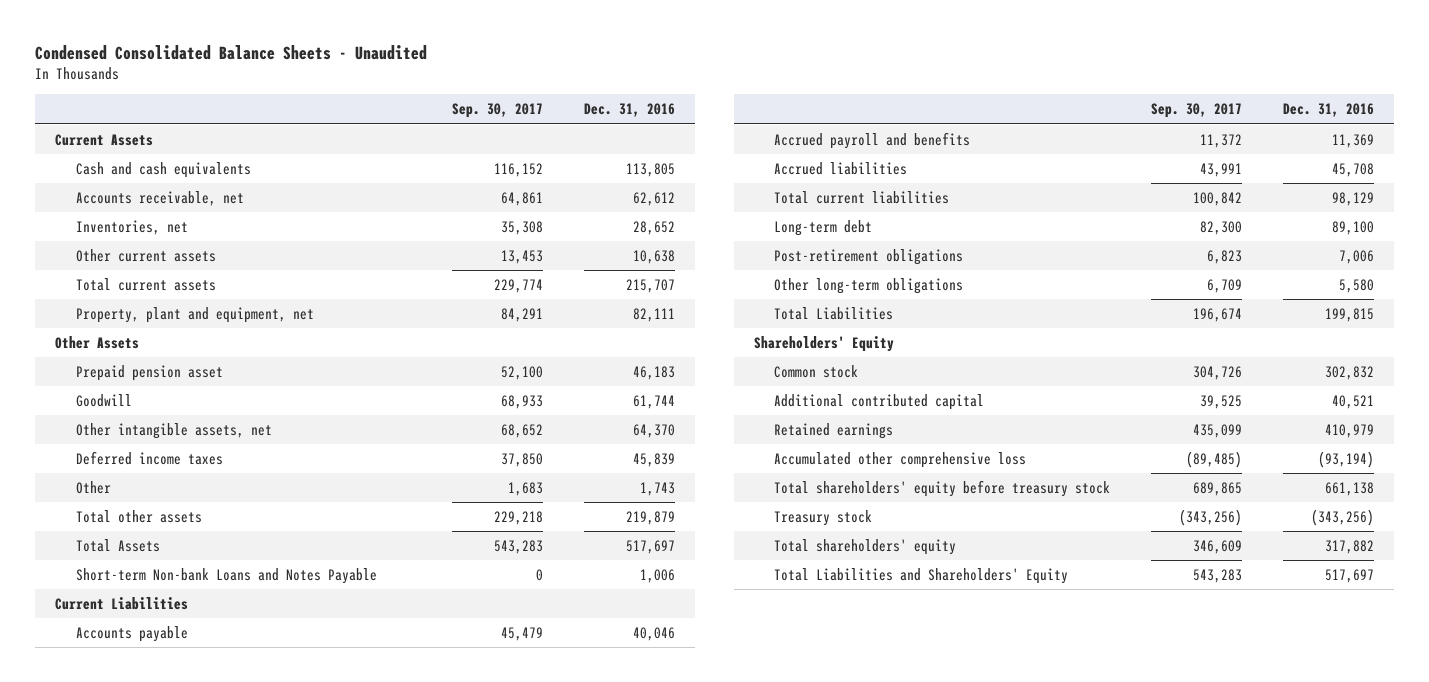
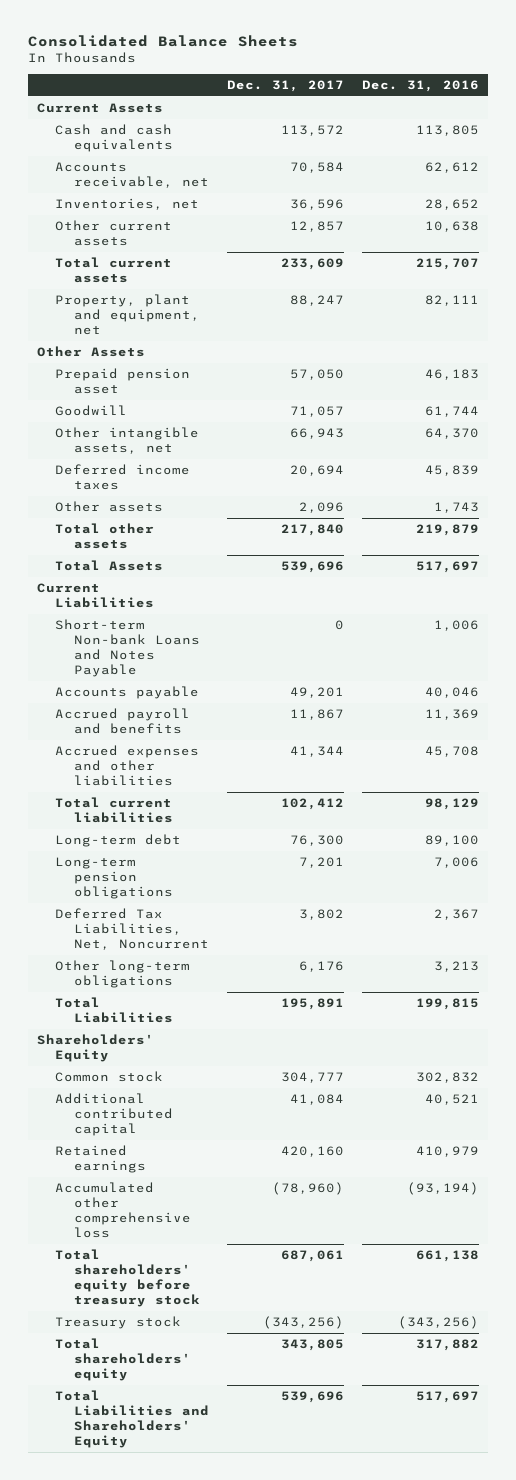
[34,44,427,60] Condensed Consolidated Balance Sheets - Unaudited -> [27,34,298,47] Consolidated Balance Sheets
[452,103,544,119] Sep. 30, 2017 -> none
none -> [227,79,345,92] Dec. 31, 2017
[75,481,111,495] Other -> [55,501,164,513] Other assets
[75,568,377,585] Short-term Non-bank Loans and Notes Payable -> [55,619,201,677] Short-term Non-bank Loans and Notes Payable
[774,162,908,176] Accrued liabilities -> [55,745,200,786] Accrued expenses and other liabilities
[774,249,964,266] Post-retirement obligations -> [55,857,174,899] Long-term pension obligations
none -> [55,908,210,950] Deferred Tax Liabilities, Net, Noncurrent
[1338,279,1374,294] 5,580 -> [434,961,480,973] 3,213

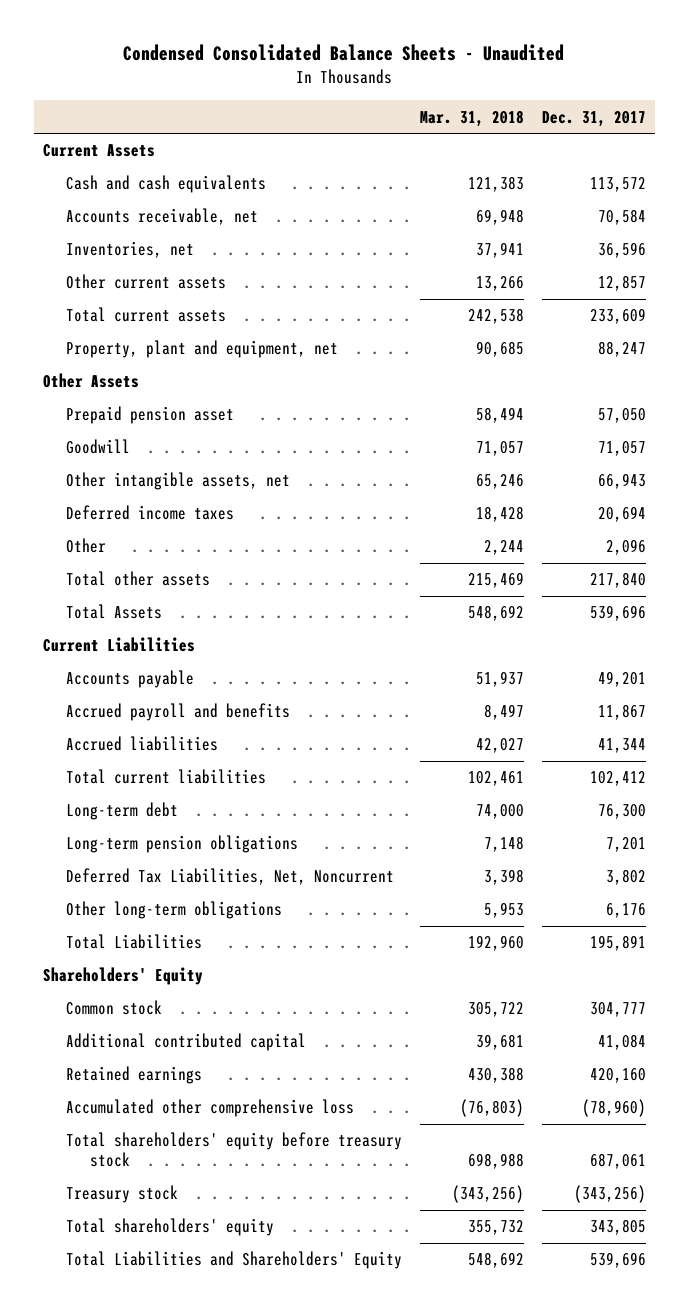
[27,34,298,47] Consolidated Balance Sheets -> [123,44,565,62] Condensed Consolidated Balance Sheets - Unaudited
[362,79,480,92] Dec. 31, 2016 -> none
none -> [420,109,525,127] Mar. 31, 2018
[55,501,164,513] Other assets -> [66,538,107,554] Other
[55,619,201,677] Short-term Non-bank Loans and Notes Payable -> none
[55,745,200,786] Accrued expenses and other liabilities -> [66,736,219,752] Accrued liabilities

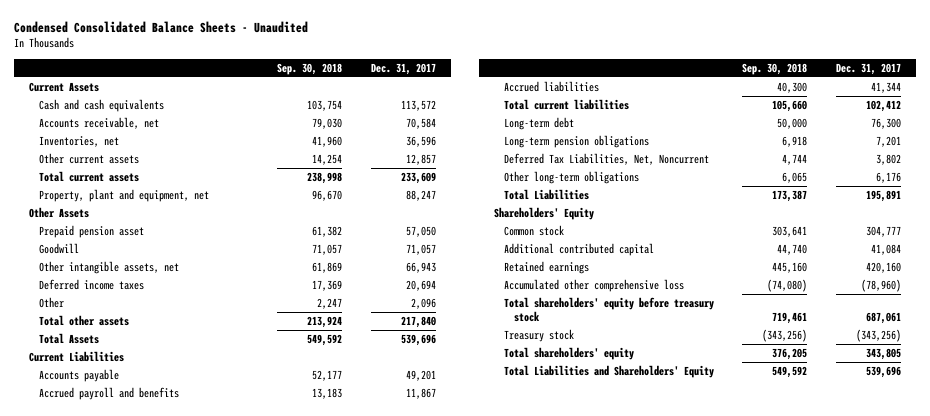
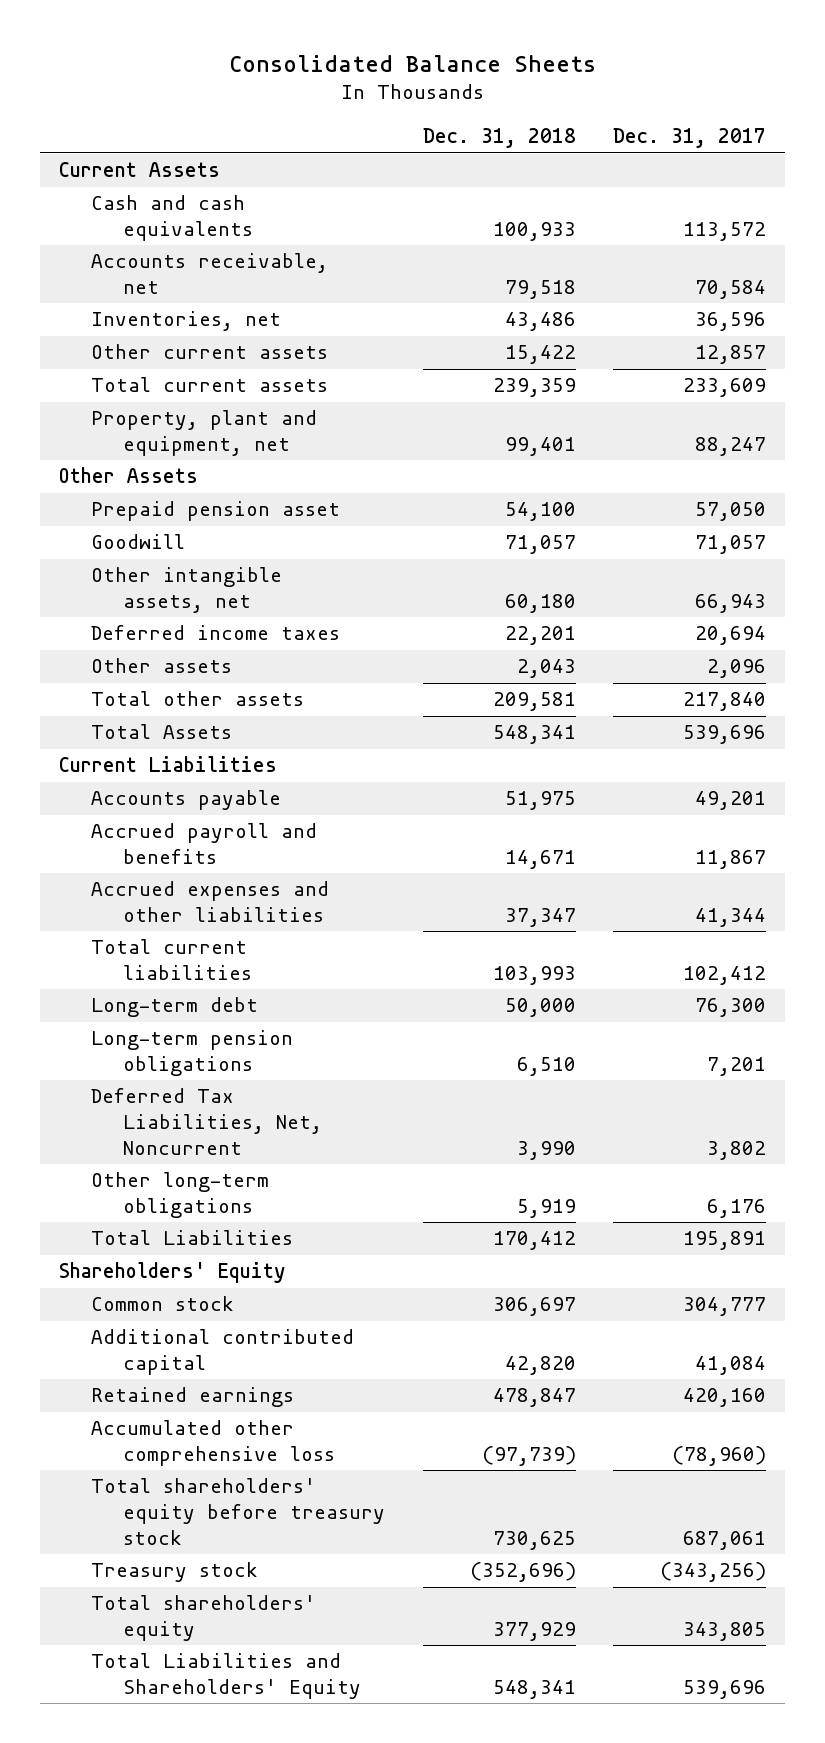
[14,20,309,33] Condensed Consolidated Balance Sheets - Unaudited -> [228,54,596,72] Consolidated Balance Sheets
[277,62,343,75] Sep. 30, 2018 -> none
none -> [422,128,576,149] Dec. 31, 2018
[38,296,64,308] Other -> [90,658,232,674] Other assets
[503,80,599,92] Accrued liabilities -> [90,881,329,923] Accrued expenses and other liabilities

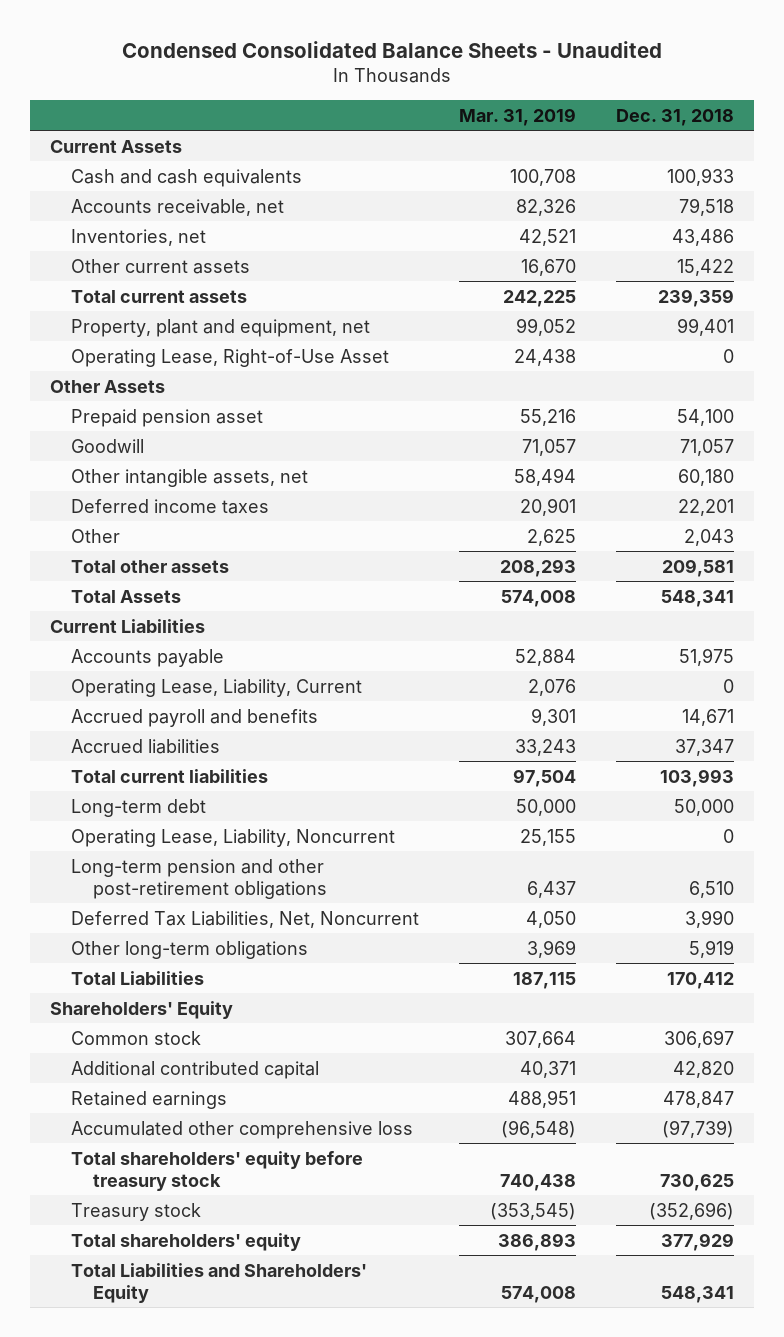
[228,54,596,72] Consolidated Balance Sheets -> [122,41,663,59] Condensed Consolidated Balance Sheets - Unaudited
[613,128,767,149] Dec. 31, 2017 -> none
none -> [459,107,577,126] Mar. 31, 2019
none -> [71,348,390,367] Operating Lease, Right-of-Use Asset
[90,658,232,674] Other assets -> [71,528,121,543] Other
none -> [71,678,363,697] Operating Lease, Liability, Current
[90,881,329,923] Accrued expenses and other liabilities -> [71,738,221,754] Accrued liabilities
none -> [71,828,396,847] Operating Lease, Liability, Noncurrent
[90,1030,293,1077] Long-term pension obligations -> [71,858,327,899] Long-term pension and other post-retirement obligations

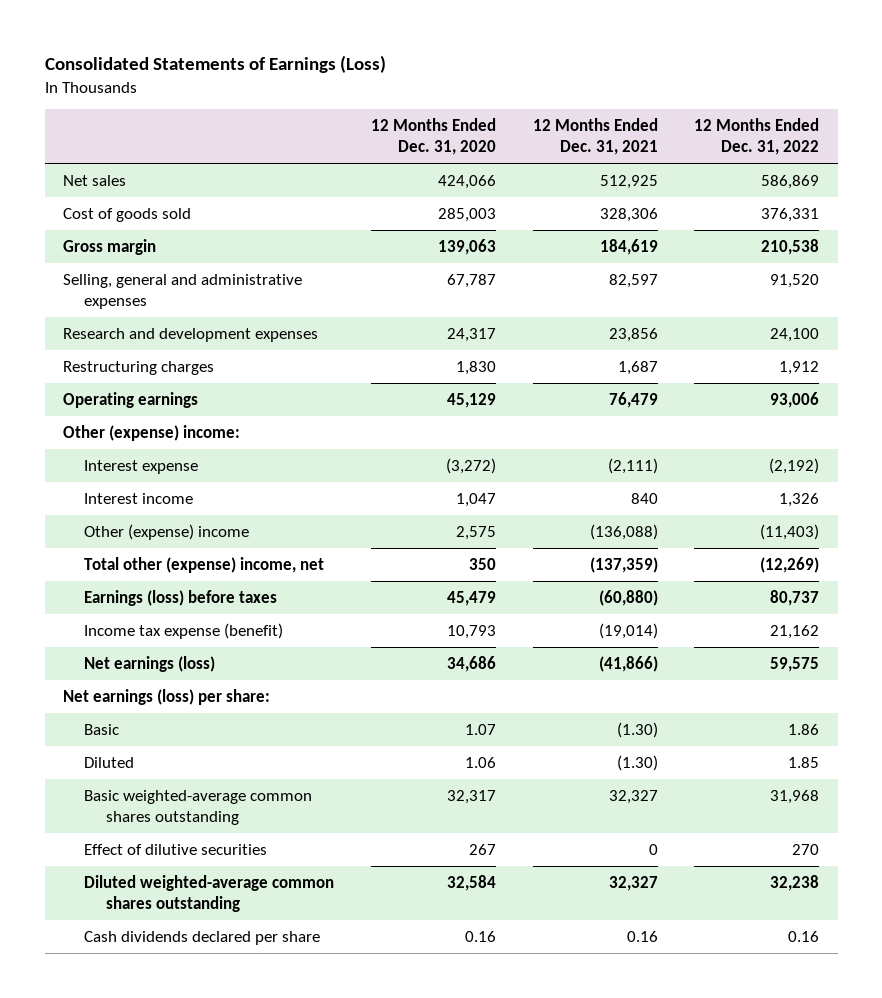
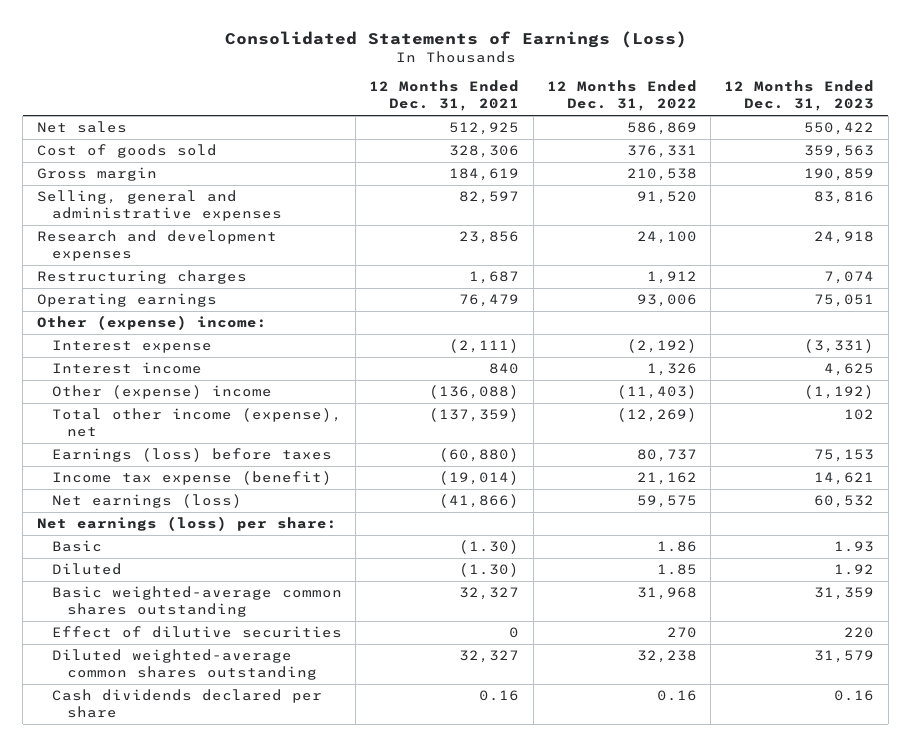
[371,118,497,156] 12 Months Ended Dec. 31, 2020 -> none
none -> [724,80,875,112] 12 Months Ended Dec. 31, 2023
[84,556,325,573] Total other (expense) income, net -> [51,408,342,438] Total other income (expense), net

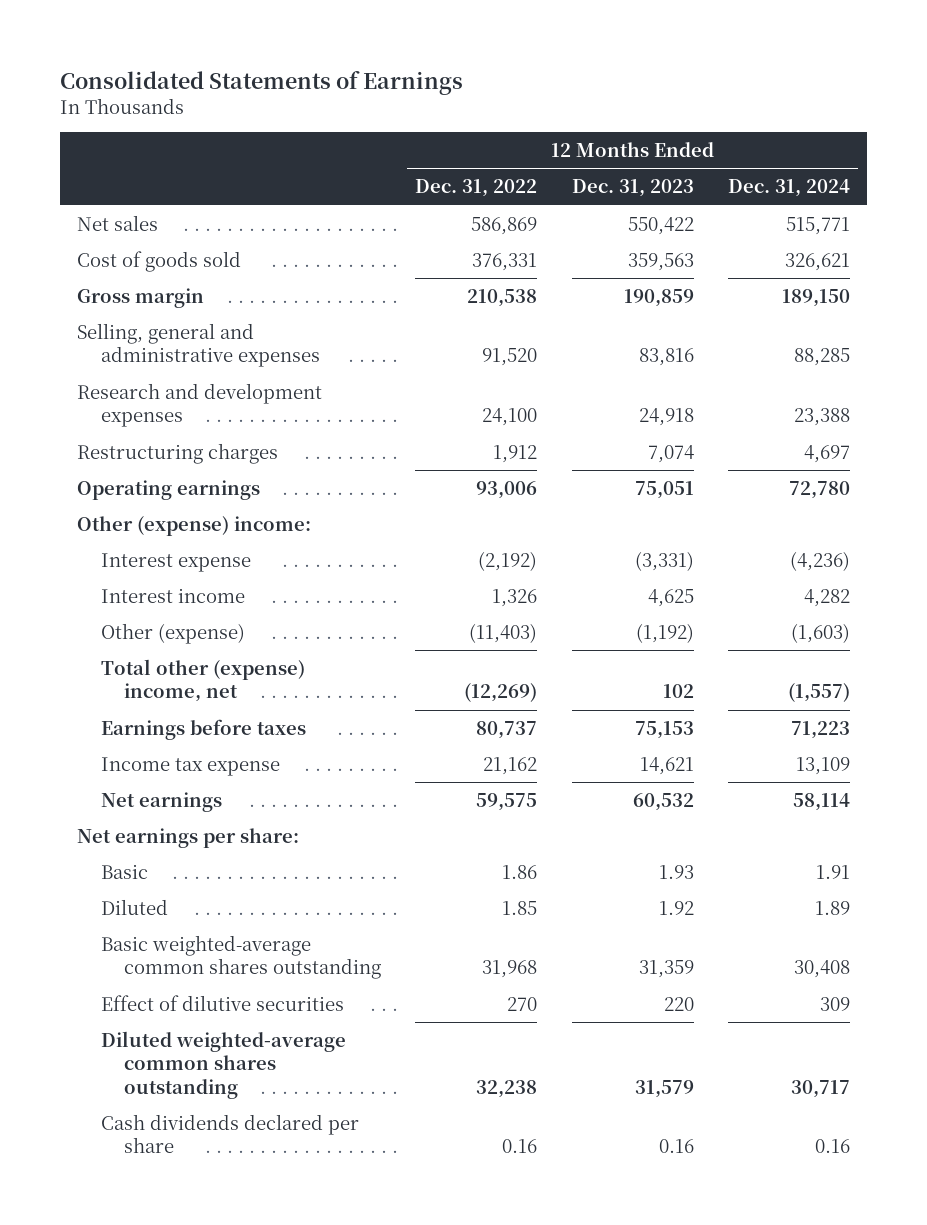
[224,30,687,48] Consolidated Statements of Earnings (Loss) -> [59,70,463,95] Consolidated Statements of Earnings
[369,80,520,112] 12 Months Ended Dec. 31, 2021 -> none
none -> [727,179,850,198] Dec. 31, 2024
[51,385,272,400] Other (expense) income -> [100,622,245,644] Other (expense)
[51,408,342,438] Total other income (expense), net -> [100,658,305,703] Total other (expense) income, net
[51,448,332,463] Earnings (loss) before taxes -> [100,718,306,740] Earnings before taxes
[51,471,332,486] Income tax expense (benefit) -> [100,756,280,776] Income tax expense
[51,494,242,509] Net earnings (loss) -> [100,791,222,812] Net earnings
[36,516,337,532] Net earnings (loss) per share: -> [76,827,299,848] Net earnings per share:

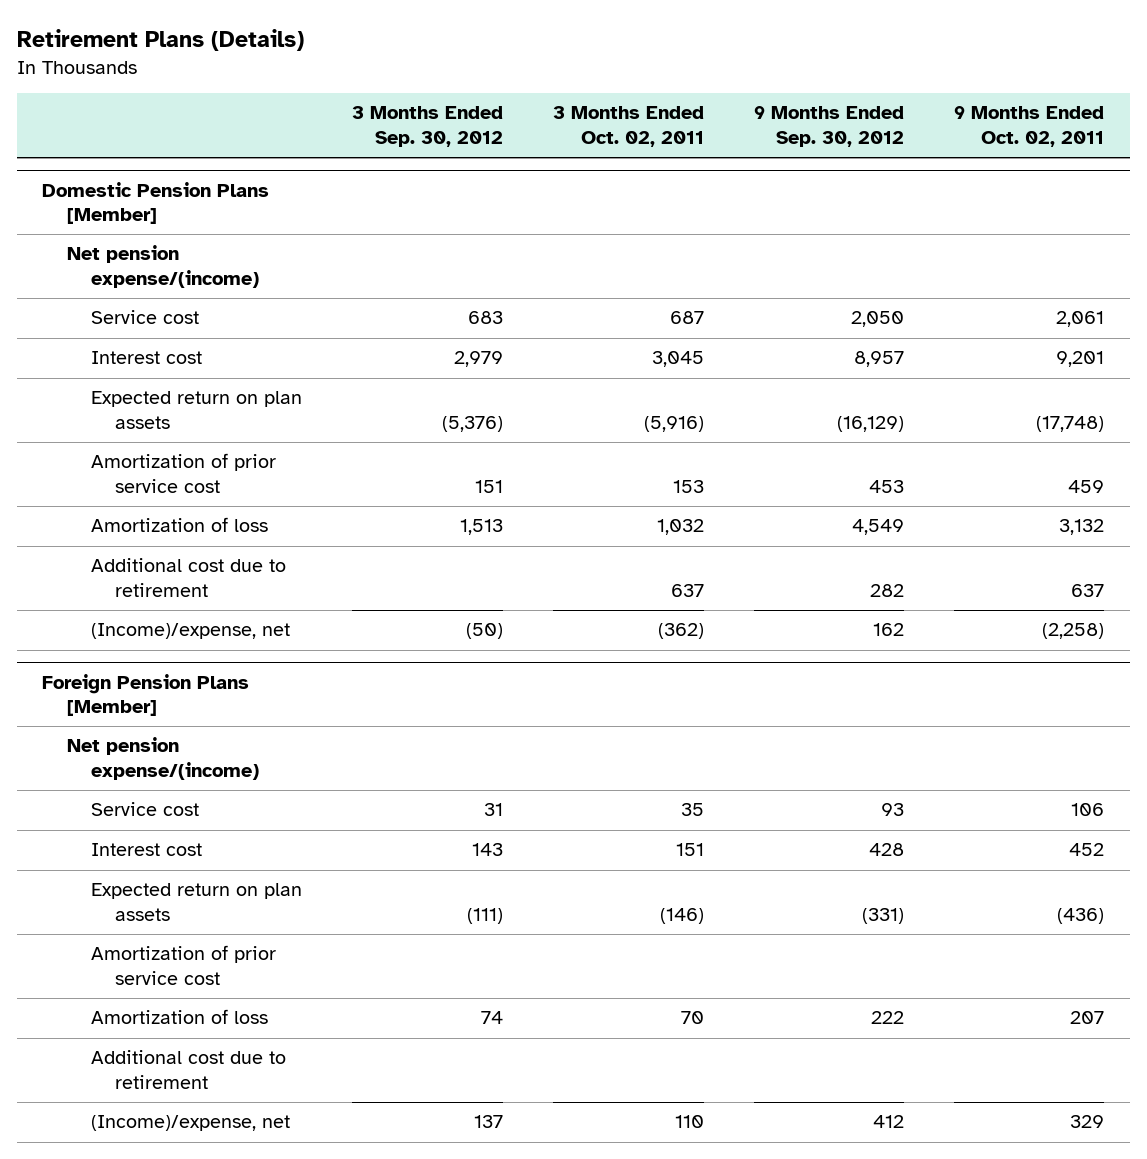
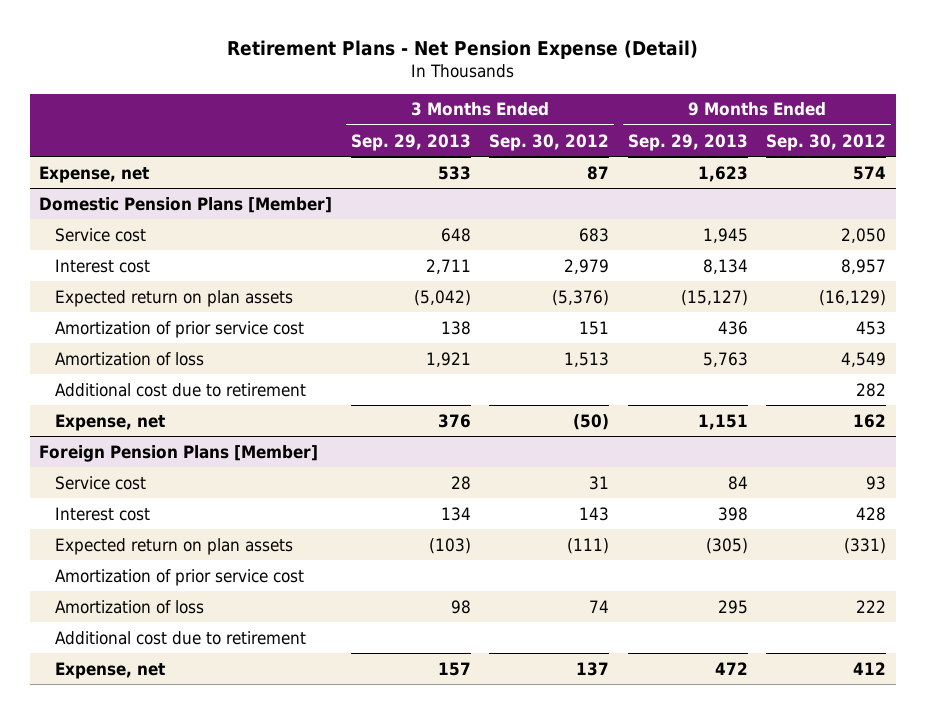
[17,29,305,52] Retirement Plans (Details) -> [226,40,698,60] Retirement Plans - Net Pension Expense (Detail)
[553,106,705,147] 3 Months Ended Oct. 02, 2011 -> none
[954,106,1105,147] 9 Months Ended Oct. 02, 2011 -> none
none -> [350,133,471,151] Sep. 29, 2013
none -> [627,133,748,151] Sep. 29, 2013
none -> [39,165,150,183] Expense, net
[66,245,259,288] Net pension expense/(income) -> none
[90,623,290,640] (Income)/expense, net -> [55,413,166,431] Expense, net
[66,737,259,780] Net pension expense/(income) -> none
[90,1115,290,1132] (Income)/expense, net -> [55,661,166,679] Expense, net

